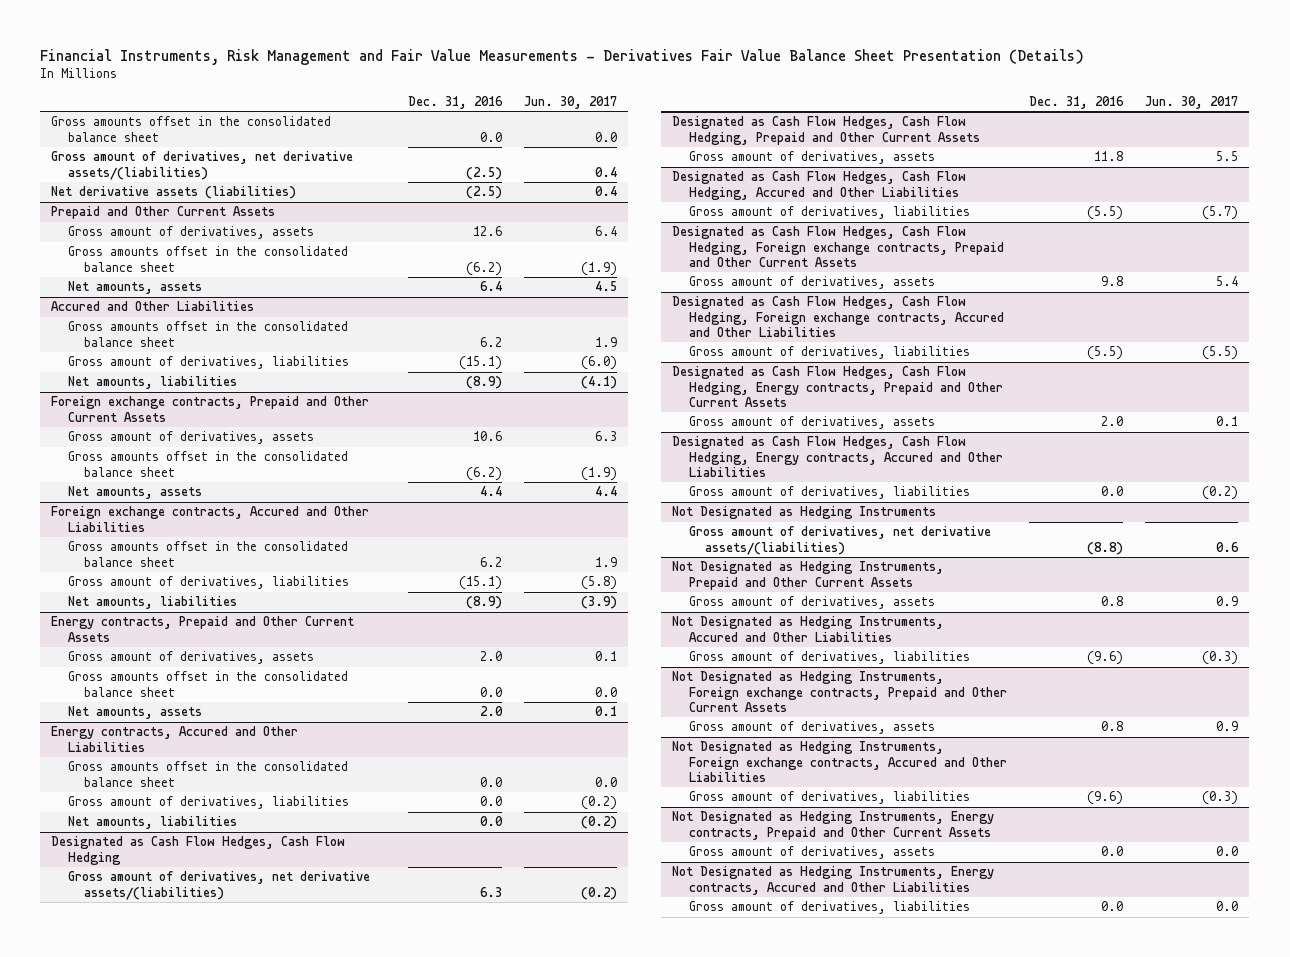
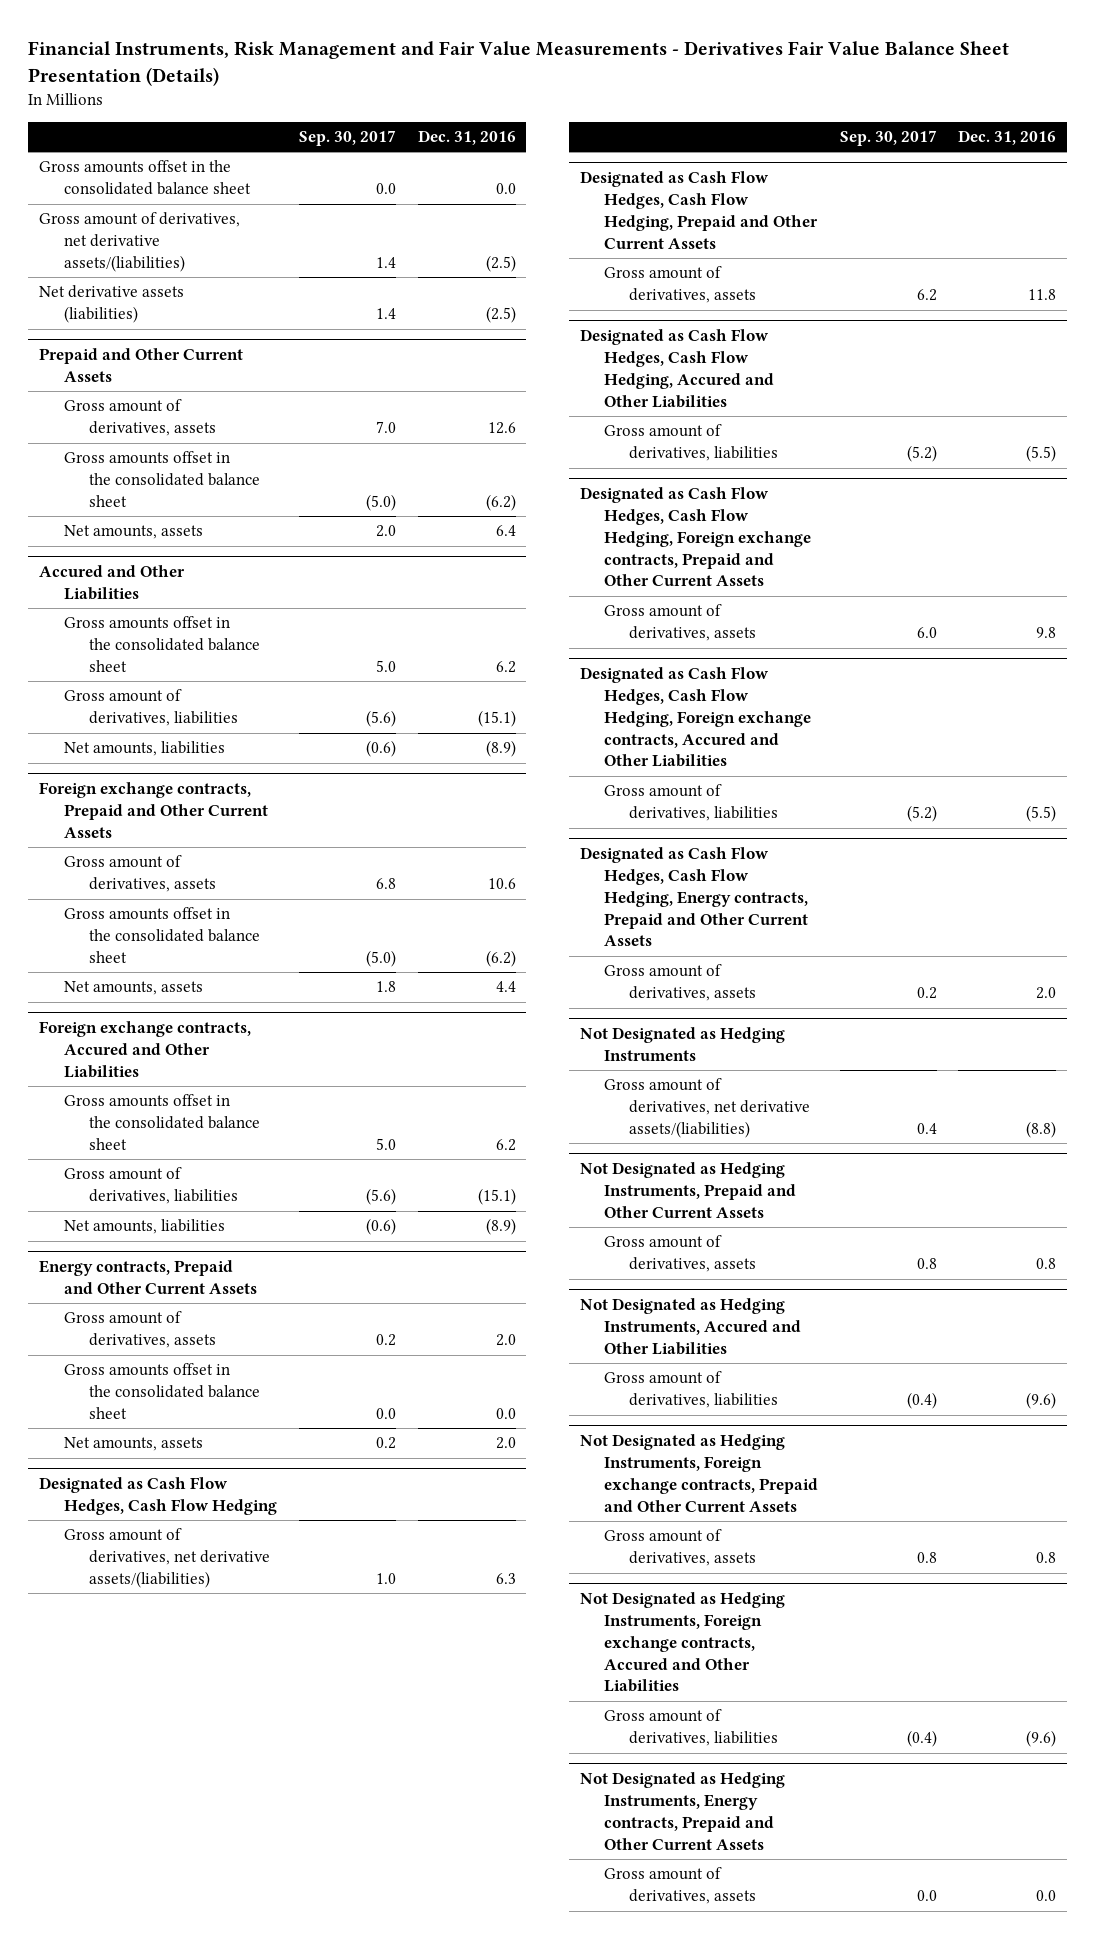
[524,95,618,109] Jun. 30, 2017 -> none
none -> [299,130,397,147] Sep. 30, 2017
[51,726,299,752] Energy contracts, Accured and Other Liabilities -> none
[67,761,348,787] Gross amounts offset in the consolidated balance sheet -> none
[67,796,349,810] Gross amount of derivatives, liabilities -> none
[67,816,237,830] Net amounts, liabilities -> none
[672,436,1003,477] Designated as Cash Flow Hedges, Cash Flow Hedging, Energy contracts, Accured and Other Liabilities -> none
[688,486,970,500] Gross amount of derivatives, liabilities -> none
[672,866,995,895] Not Designated as Hedging Instruments, Energy contracts, Accured and Other Liabilities -> none
[688,901,970,915] Gross amount of derivatives, liabilities -> none

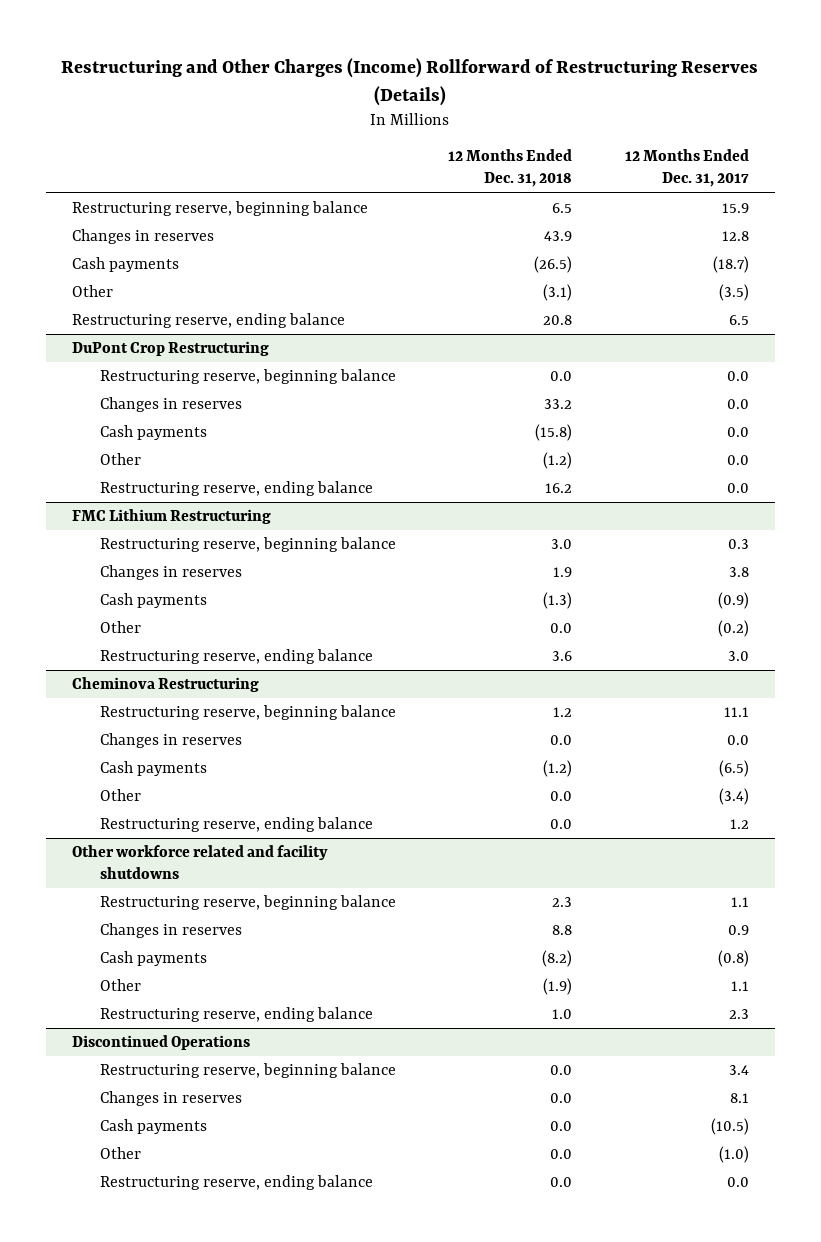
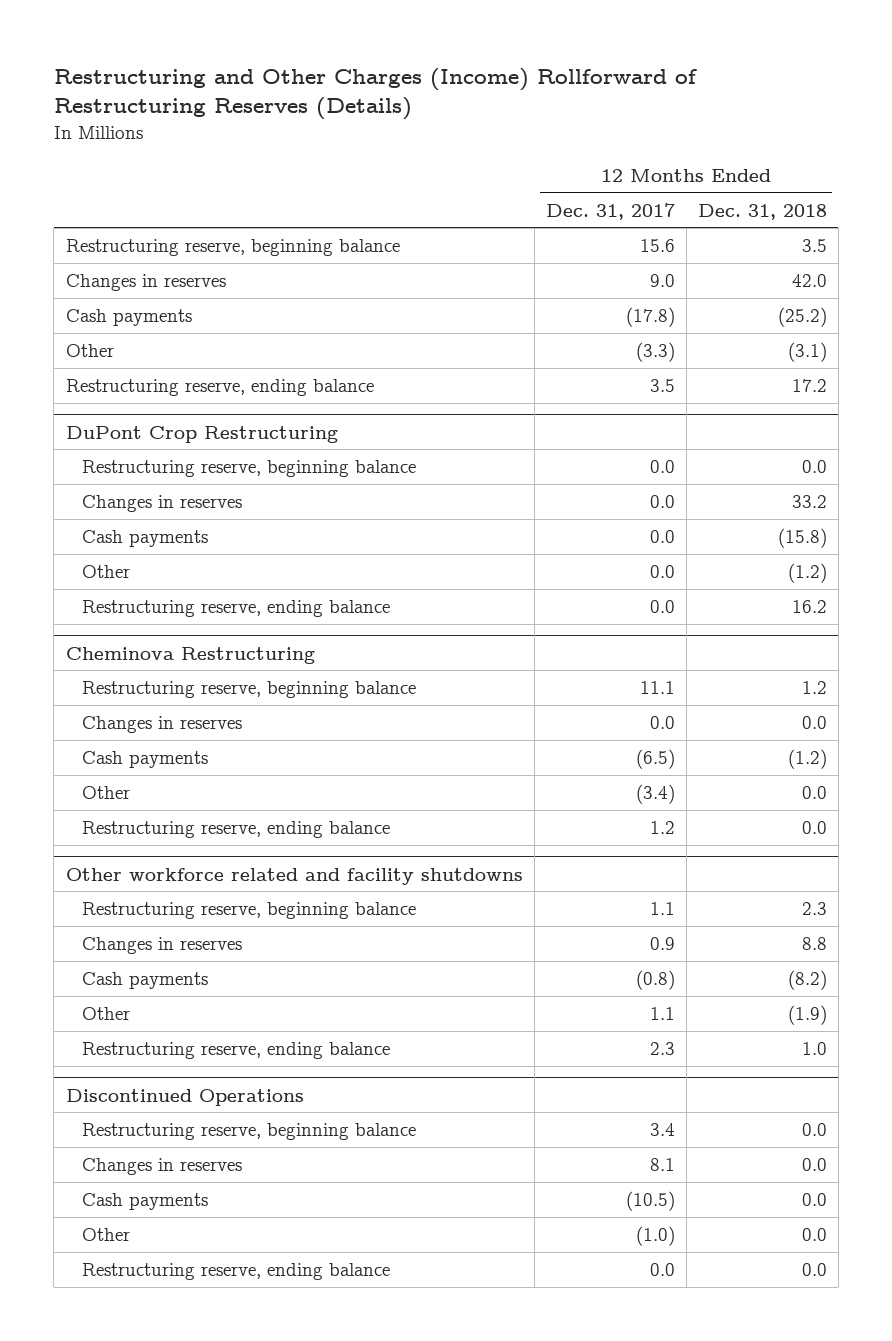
[552,203,573,214] 6.5 -> [801,238,827,252] 3.5
[721,203,749,214] 15.9 -> [639,238,675,252] 15.6
[544,231,573,242] 43.9 -> [791,273,827,287] 42.0
[721,231,749,242] 12.8 -> [649,273,675,287] 9.0
[534,256,573,274] (26.5) -> [777,306,827,327] (25.2)
[712,256,749,274] (18.7) -> [625,306,675,327] (17.8)
[718,284,749,302] (3.5) -> [635,341,675,362] (3.3)
[543,315,573,326] 20.8 -> [791,378,827,392] 17.2
[728,315,749,326] 6.5 -> [649,378,675,392] 3.5
[72,509,272,525] FMC Lithium Restructuring -> none
[99,537,396,553] Restructuring reserve, beginning balance -> none
[99,565,242,581] Changes in reserves -> none
[99,593,207,609] Cash payments -> none
[99,621,141,634] Other -> none
[99,649,373,665] Restructuring reserve, ending balance -> none

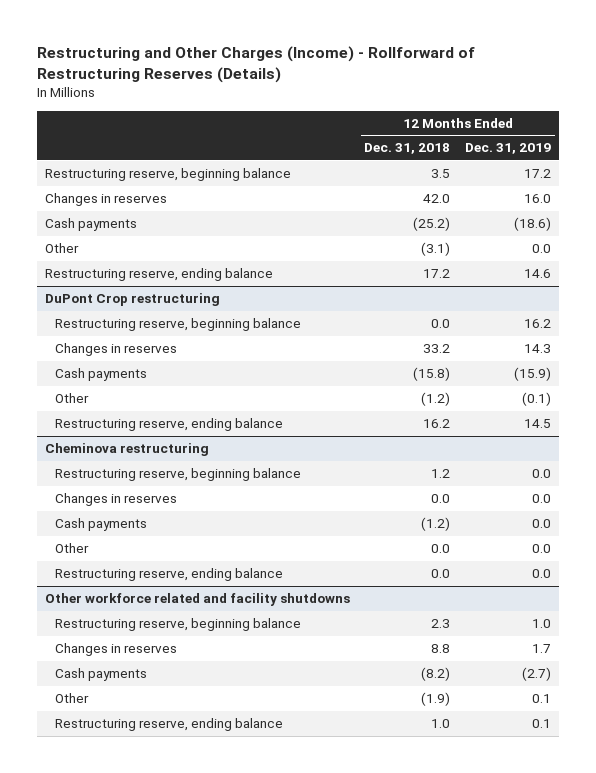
[53,67,697,121] Restructuring and Other Charges (Income) Rollforward of Restructuring Reserves (Details) -> [37,46,476,84] Restructuring and Other Charges (Income) - Rollforward of Restructuring Reserves (Details)
[545,202,675,220] Dec. 31, 2017 -> none
none -> [465,143,552,155] Dec. 31, 2019
[65,425,338,443] DuPont Crop Restructuring -> [44,293,220,307] DuPont Crop restructuring
[65,646,315,664] Cheminova Restructuring -> [44,443,209,457] Cheminova restructuring
[65,1088,304,1106] Discontinued Operations -> none
[81,1122,416,1140] Restructuring reserve, beginning balance -> none
[81,1157,242,1175] Changes in reserves -> none
[81,1192,208,1210] Cash payments -> none
[81,1227,130,1241] Other -> none
[81,1262,390,1280] Restructuring reserve, ending balance -> none

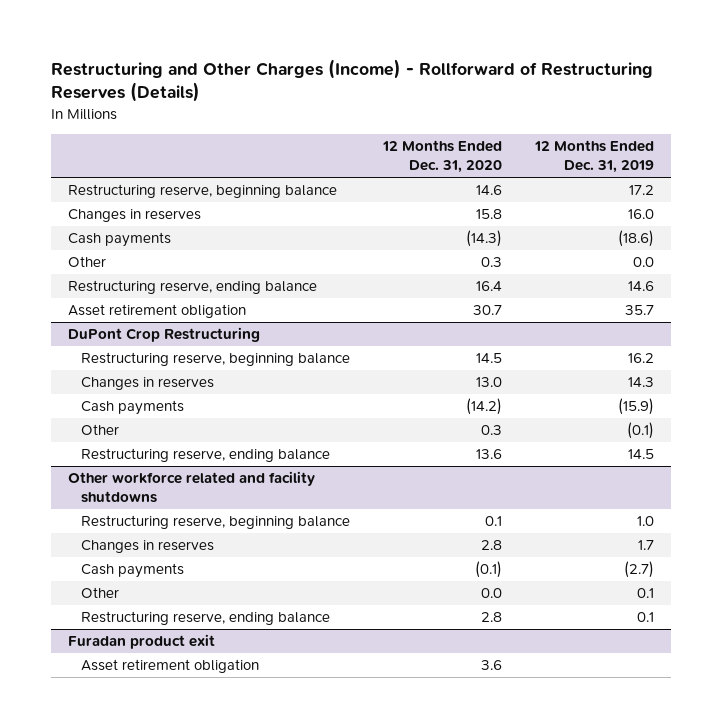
[364,143,451,155] Dec. 31, 2018 -> none
none -> [382,140,503,174] 12 Months Ended Dec. 31, 2020
none -> [67,304,246,319] Asset retirement obligation
[44,293,220,307] DuPont Crop restructuring -> [67,327,260,343] DuPont Crop Restructuring
[44,443,209,457] Cheminova restructuring -> none
[55,468,302,482] Restructuring reserve, beginning balance -> none
[55,493,178,507] Changes in reserves -> none
[55,518,148,532] Cash payments -> none
[55,543,90,554] Other -> none
[55,568,284,582] Restructuring reserve, ending balance -> none
none -> [67,634,215,650] Furadan product exit
none -> [81,659,260,674] Asset retirement obligation

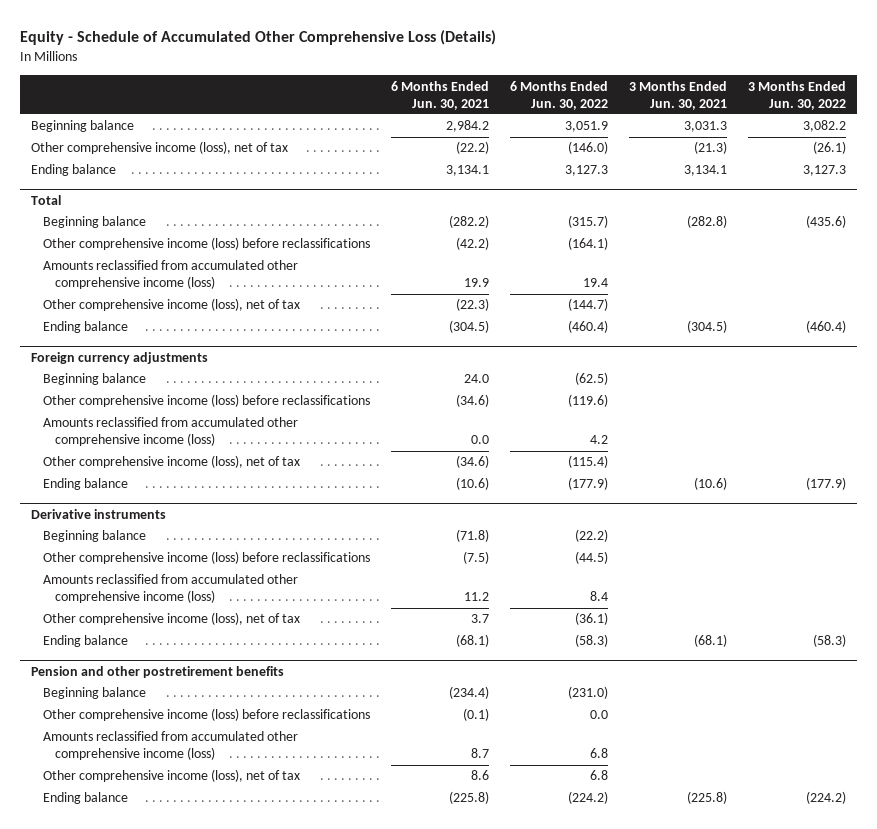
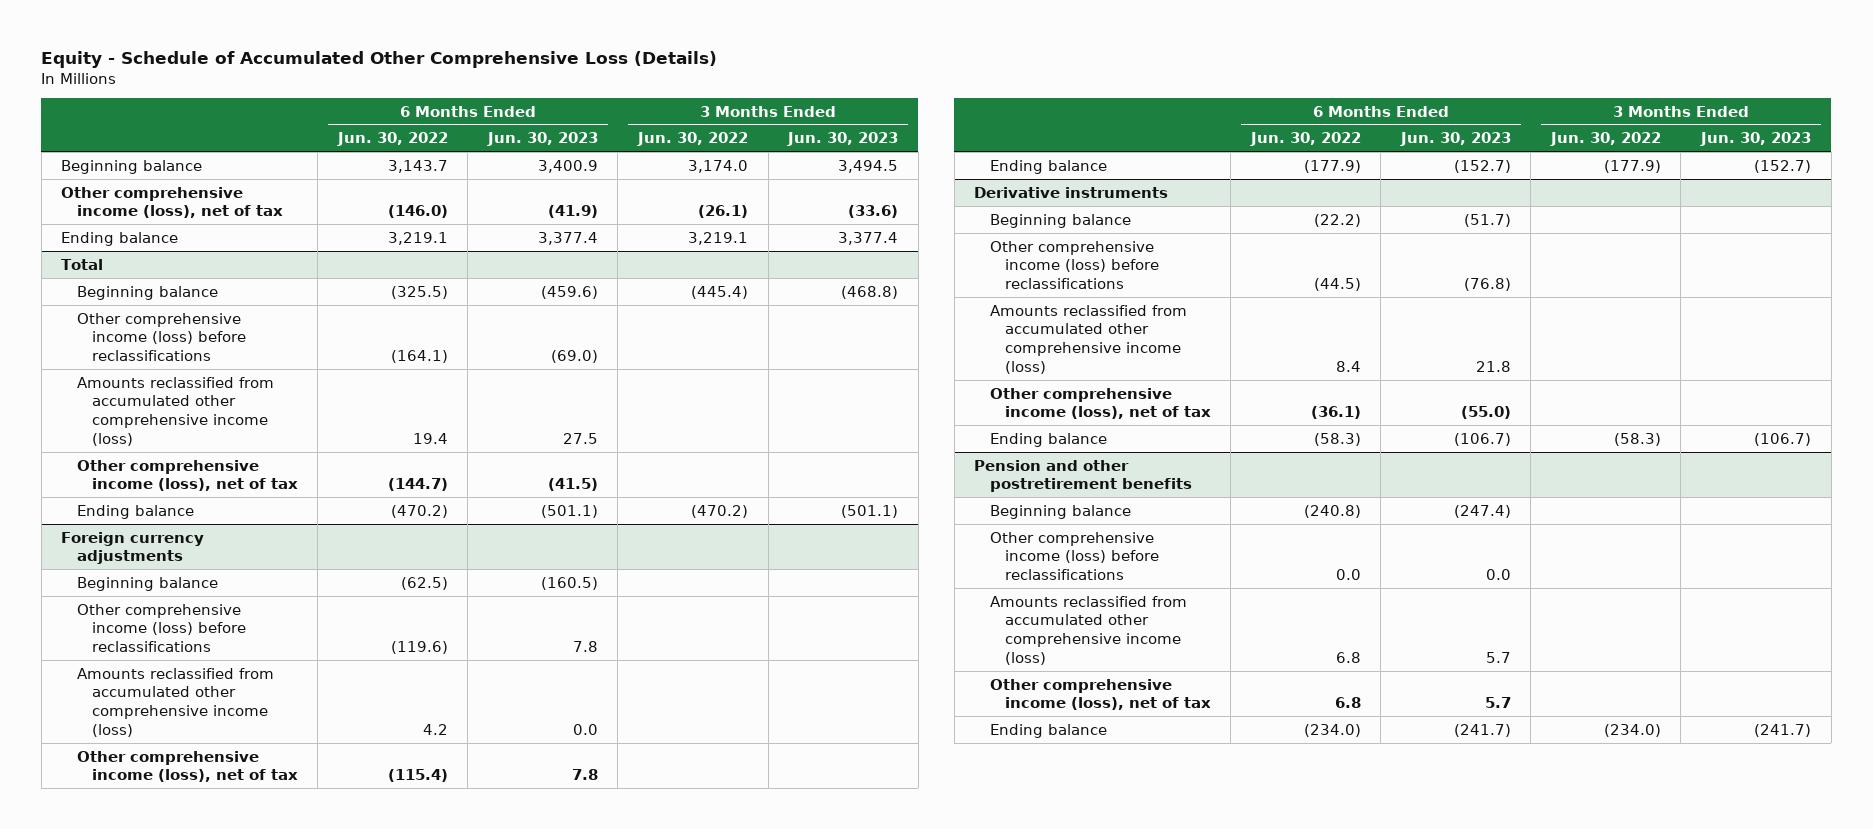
[390,80,489,110] 6 Months Ended Jun. 30, 2021 -> none
[629,80,728,110] 3 Months Ended Jun. 30, 2021 -> none
none -> [486,132,598,147] Jun. 30, 2023
none -> [787,132,899,147] Jun. 30, 2023
[565,121,609,133] 3,051.9 -> [387,159,448,173] 3,143.7
[803,120,847,133] 3,082.2 -> [687,159,748,173] 3,174.0
[565,165,609,177] 3,127.3 -> [387,231,448,245] 3,219.1
[803,165,847,177] 3,127.3 -> [687,231,748,245] 3,219.1
[568,215,609,229] (315.7) -> [390,285,448,299] (325.5)
[806,215,847,229] (435.6) -> [690,285,748,299] (445.4)
[568,320,609,334] (460.4) -> [390,504,448,518] (470.2)
[806,320,847,334] (460.4) -> [690,504,748,518] (470.2)
[568,686,609,700] (231.0) -> [1303,504,1361,518] (240.8)
[568,791,609,805] (224.2) -> [1303,723,1361,737] (234.0)
[806,791,847,805] (224.2) -> [1603,723,1661,737] (234.0)

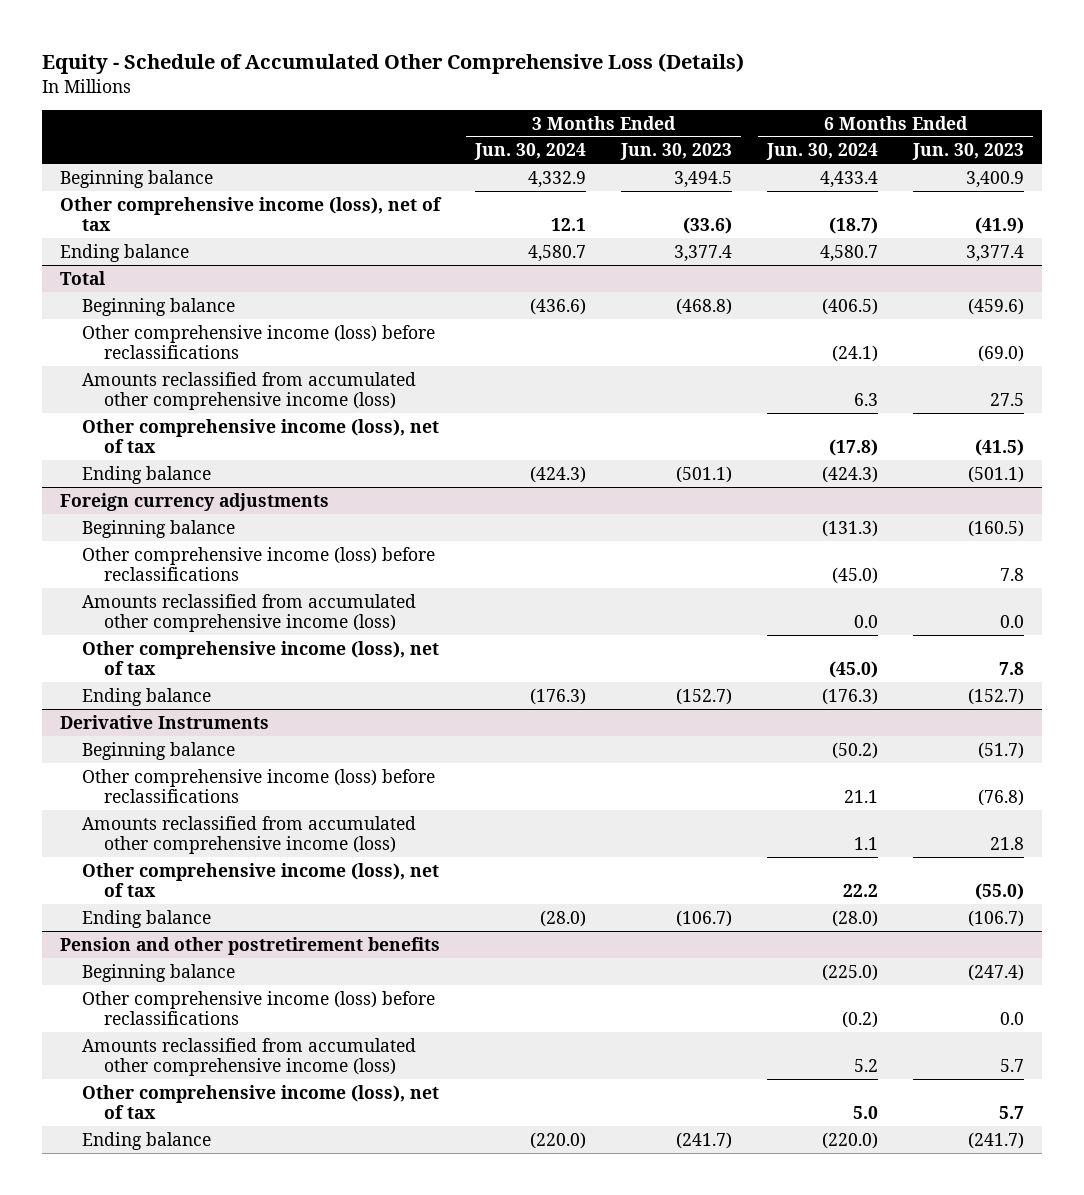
[336,132,448,147] Jun. 30, 2022 -> none
[636,132,748,147] Jun. 30, 2022 -> none
none -> [473,143,586,161] Jun. 30, 2024
none -> [766,143,879,161] Jun. 30, 2024
[974,186,1169,198] Derivative instruments -> [59,714,269,729] Derivative Instruments

